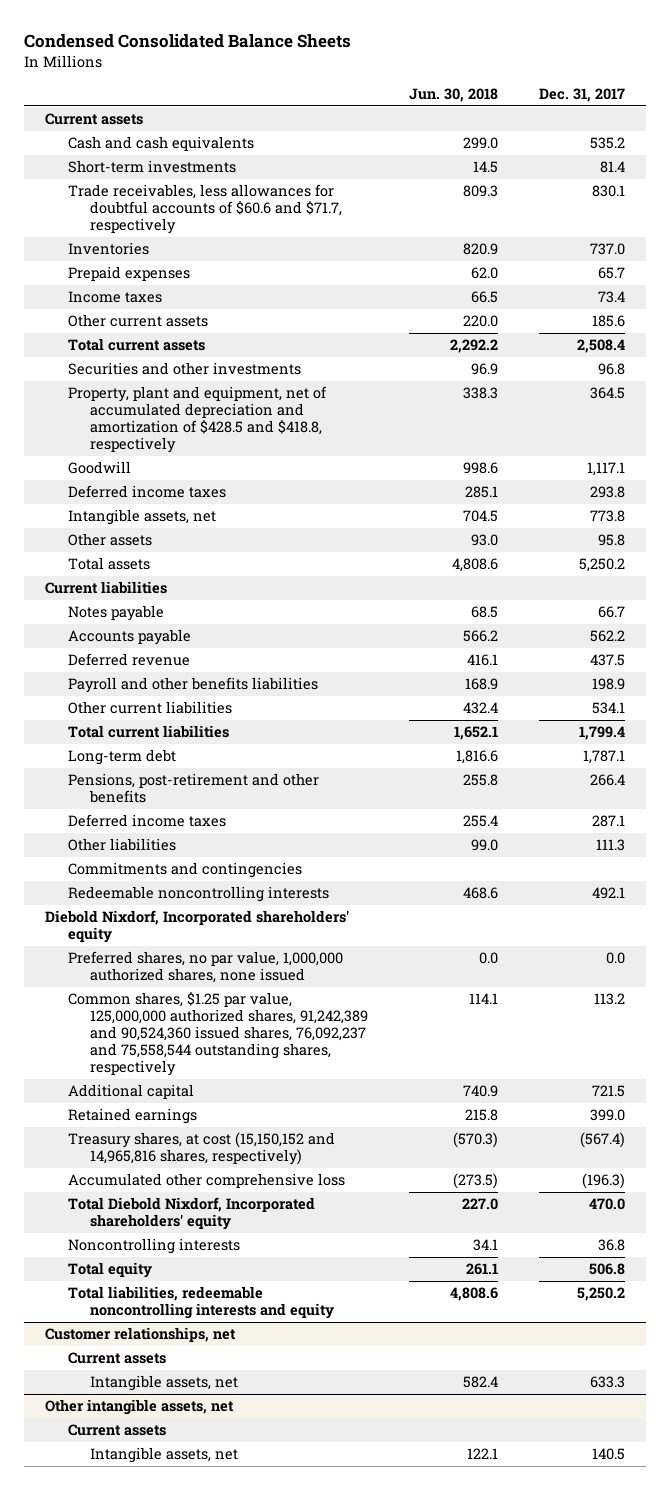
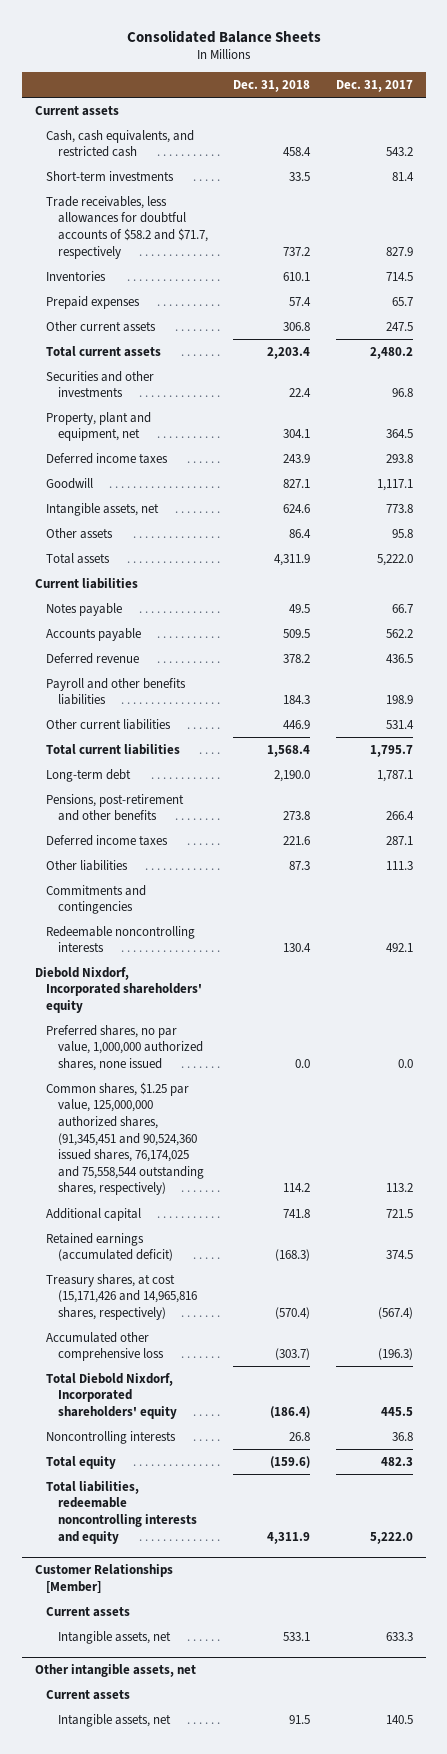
[24,34,352,49] Condensed Consolidated Balance Sheets -> [126,30,321,44] Consolidated Balance Sheets
[409,88,499,103] Jun. 30, 2018 -> none
none -> [233,80,311,93] Dec. 31, 2018
[67,136,254,152] Cash and cash equivalents -> [46,129,195,158] Cash, cash equivalents, and restricted cash
[590,137,626,150] 535.2 -> [385,147,413,157] 543.2
[67,184,343,235] Trade receivables, less allowances for doubtful accounts of $60.6 and $71.7, respectively -> [46,195,208,259] Trade receivables, less allowances for doubtful accounts of $58.2 and $71.7, respectively
[592,185,626,198] 830.1 -> [385,246,413,256] 827.9
[590,243,626,256] 737.0 -> [385,271,413,281] 714.5
[67,291,162,304] Income taxes -> none
[592,315,626,328] 185.6 -> [385,321,413,331] 247.5
[577,339,626,354] 2,508.4 -> [369,346,413,359] 2,480.2
[67,386,327,454] Property, plant and equipment, net of accumulated depreciation and amortization of $428.5 and $418.8, respectively -> [46,411,152,442] Property, plant and equipment, net
[67,461,131,475] Goodwill -> [46,477,94,489] Goodwill
[579,558,626,573] 5,250.2 -> [376,553,413,566] 5,222.0
[590,654,626,667] 437.5 -> [385,653,413,663] 436.5
[592,702,626,715] 534.1 -> [385,719,414,729] 531.4
[579,726,626,741] 1,799.4 -> [369,744,413,757] 1,795.7
[67,992,369,1077] Common shares, $1.25 par value, 125,000,000 authorized shares, 91,242,389 and 90,524,360 issued shares, 76,092,237 and 75,558,544 outstanding shares, respectively -> [46,1081,204,1196] Common shares, $1.25 par value, 125,000,000 authorized shares, (91,345,451 and 90,524,360 issued shares, 76,174,025 and 75,558,544 outstanding shares, respectively)
[67,1108,197,1125] Retained earnings -> [46,1232,173,1262] Retained earnings (accumulated deficit)
[590,1109,626,1122] 399.0 -> [385,1250,413,1260] 374.5
[67,1132,335,1166] Treasury shares, at cost (15,150,152 and 14,965,816 shares, respectively) -> [46,1273,197,1320] Treasury shares, at cost (15,171,426 and 14,965,816 shares, respectively)
[589,1198,626,1211] 470.0 -> [380,1406,413,1416] 445.5
[589,1263,626,1276] 506.8 -> [380,1456,413,1466] 482.3
[577,1287,626,1302] 5,250.2 -> [369,1531,413,1544] 5,222.0
[44,1327,236,1343] Customer relationships, net -> [34,1563,173,1593] Customer Relationships [Member]

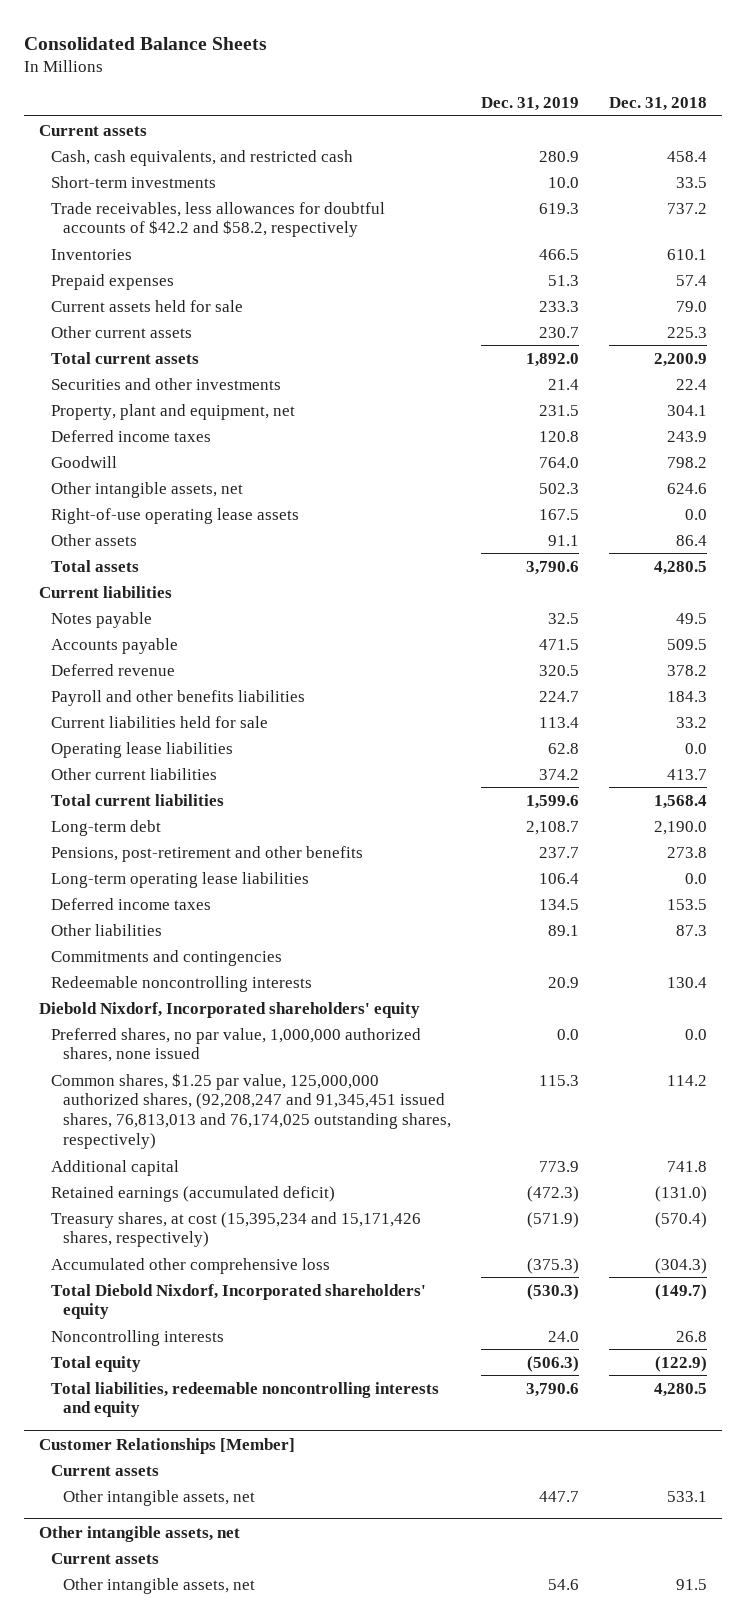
[335,80,413,93] Dec. 31, 2017 -> none
none -> [481,96,580,111] Dec. 31, 2019
[46,195,208,259] Trade receivables, less allowances for doubtful accounts of $58.2 and $71.7, respectively -> [51,201,386,238] Trade receivables, less allowances for doubtful accounts of $42.2 and $58.2, respectively
none -> [51,299,244,312] Current assets held for sale
[283,321,311,331] 306.8 -> [666,326,707,338] 225.3
[267,346,311,359] 2,203.4 -> [653,352,707,367] 2,200.9
[283,478,311,488] 827.1 -> [666,456,707,468] 798.2
[46,502,160,516] Intangible assets, net -> [51,481,244,498] Other intangible assets, net
none -> [51,507,300,524] Right-of-use operating lease assets
[274,553,311,566] 4,311.9 -> [653,560,707,575] 4,280.5
none -> [51,715,269,728] Current liabilities held for sale
none -> [51,741,234,758] Operating lease liabilities
[283,719,311,729] 446.9 -> [666,768,707,780] 413.7
none -> [51,871,310,888] Long-term operating lease liabilities
[283,835,311,845] 221.6 -> [666,898,707,910] 153.5
[46,1081,204,1196] Common shares, $1.25 par value, 125,000,000 authorized shares, (91,345,451 and 90,524,360 issued shares, 76,174,025 and 75,558,544 outstanding shares, respectively) -> [51,1072,452,1149] Common shares, $1.25 par value, 125,000,000 authorized shares, (92,208,247 and 91,345,451 issued shares, 76,813,013 and 76,174,025 outstanding shares, respectively)
[275,1249,311,1262] (168.3) -> [654,1185,707,1202] (131.0)
[46,1273,197,1320] Treasury shares, at cost (15,171,426 and 14,965,816 shares, respectively) -> [51,1211,422,1248] Treasury shares, at cost (15,395,234 and 15,171,426 shares, respectively)
[275,1348,311,1361] (303.7) -> [654,1257,707,1274] (304.3)
[270,1405,311,1418] (186.4) -> [654,1283,707,1300] (149.7)
[270,1455,311,1468] (159.6) -> [654,1355,707,1372] (122.9)
[267,1531,311,1544] 4,311.9 -> [653,1382,707,1397] 4,280.5
[57,1630,171,1644] Intangible assets, net -> [63,1489,256,1506] Other intangible assets, net
[57,1713,171,1727] Intangible assets, net -> [63,1577,256,1594] Other intangible assets, net

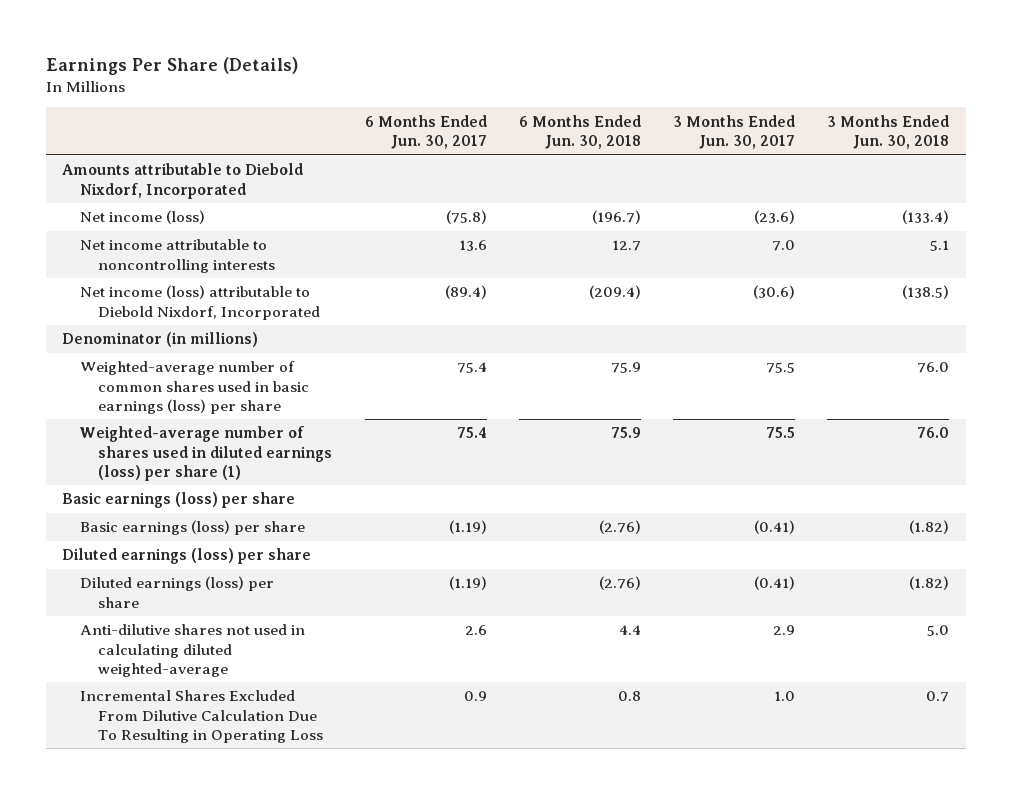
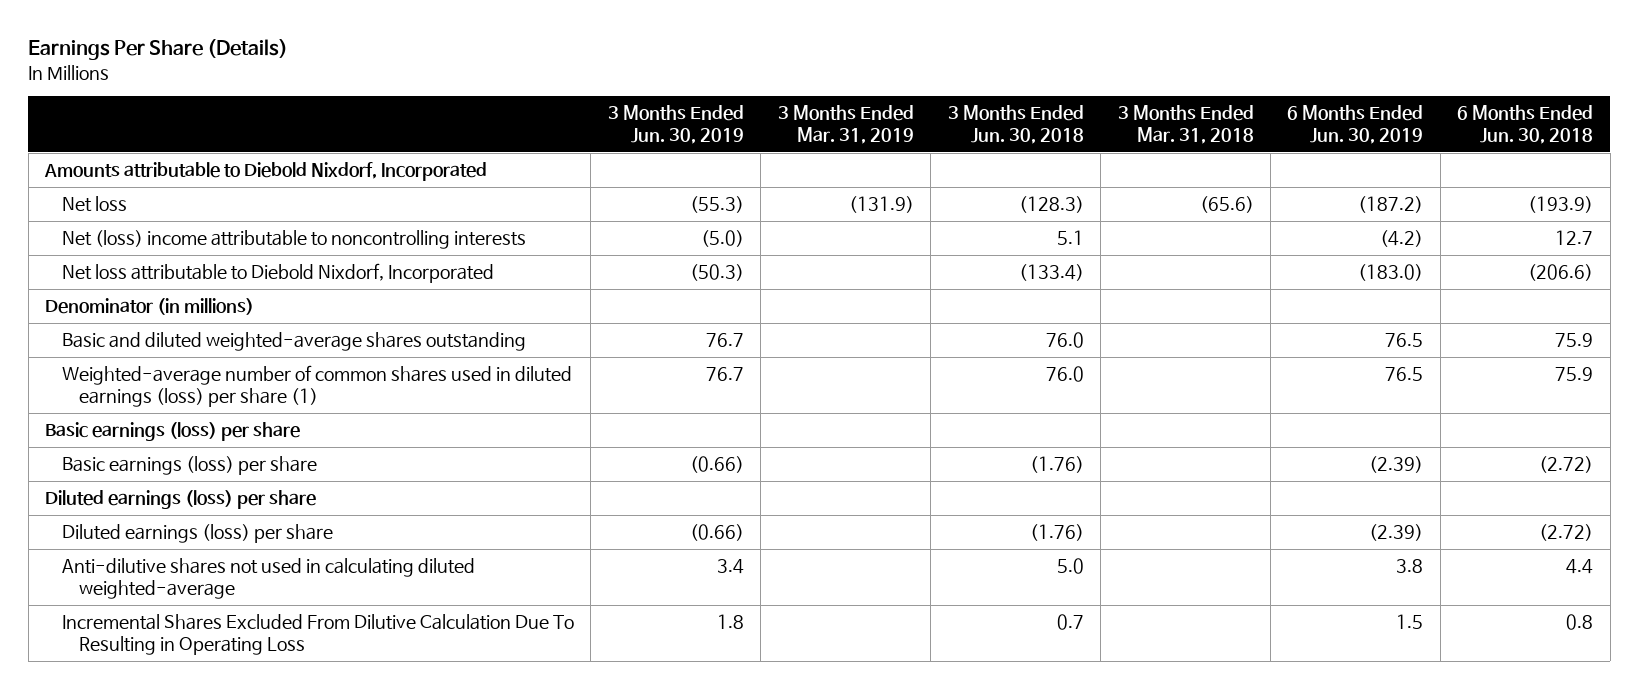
[364,114,487,150] 6 Months Ended Jun. 30, 2017 -> none
[673,114,796,150] 3 Months Ended Jun. 30, 2017 -> none
none -> [607,105,744,144] 3 Months Ended Jun. 30, 2019
none -> [777,105,914,144] 3 Months Ended Mar. 31, 2019
none -> [1117,105,1254,144] 3 Months Ended Mar. 31, 2018
none -> [1287,105,1424,144] 6 Months Ended Jun. 30, 2019
[80,210,206,225] Net income (loss) -> [62,196,128,213] Net loss
[591,210,641,225] (196.7) -> [1528,196,1594,214] (193.9)
[902,210,950,225] (133.4) -> [1018,196,1084,214] (128.3)
[80,239,276,273] Net income attributable to noncontrolling interests -> [62,230,527,250] Net (loss) income attributable to noncontrolling interests
[80,285,321,320] Net income (loss) attributable to Diebold Nixdorf, Incorporated -> [62,263,495,284] Net loss attributable to Diebold Nixdorf, Incorporated
[588,285,641,300] (209.4) -> [1528,264,1594,282] (206.6)
[902,285,950,300] (138.5) -> [1018,264,1084,282] (133.4)
[80,361,310,414] Weighted-average number of common shares used in basic earnings (loss) per share -> [62,332,527,352] Basic and diluted weighted-average shares outstanding
[80,426,333,481] Weighted-average number of shares used in diluted earnings (loss) per share (1) -> [62,365,573,407] Weighted-average number of common shares used in diluted earnings (loss) per share (1)
[598,520,641,535] (2.76) -> [1539,456,1594,474] (2.72)
[909,520,950,535] (1.82) -> [1029,456,1084,474] (1.76)
[598,576,641,591] (2.76) -> [1539,524,1594,542] (2.72)
[909,576,950,591] (1.82) -> [1029,524,1084,542] (1.76)

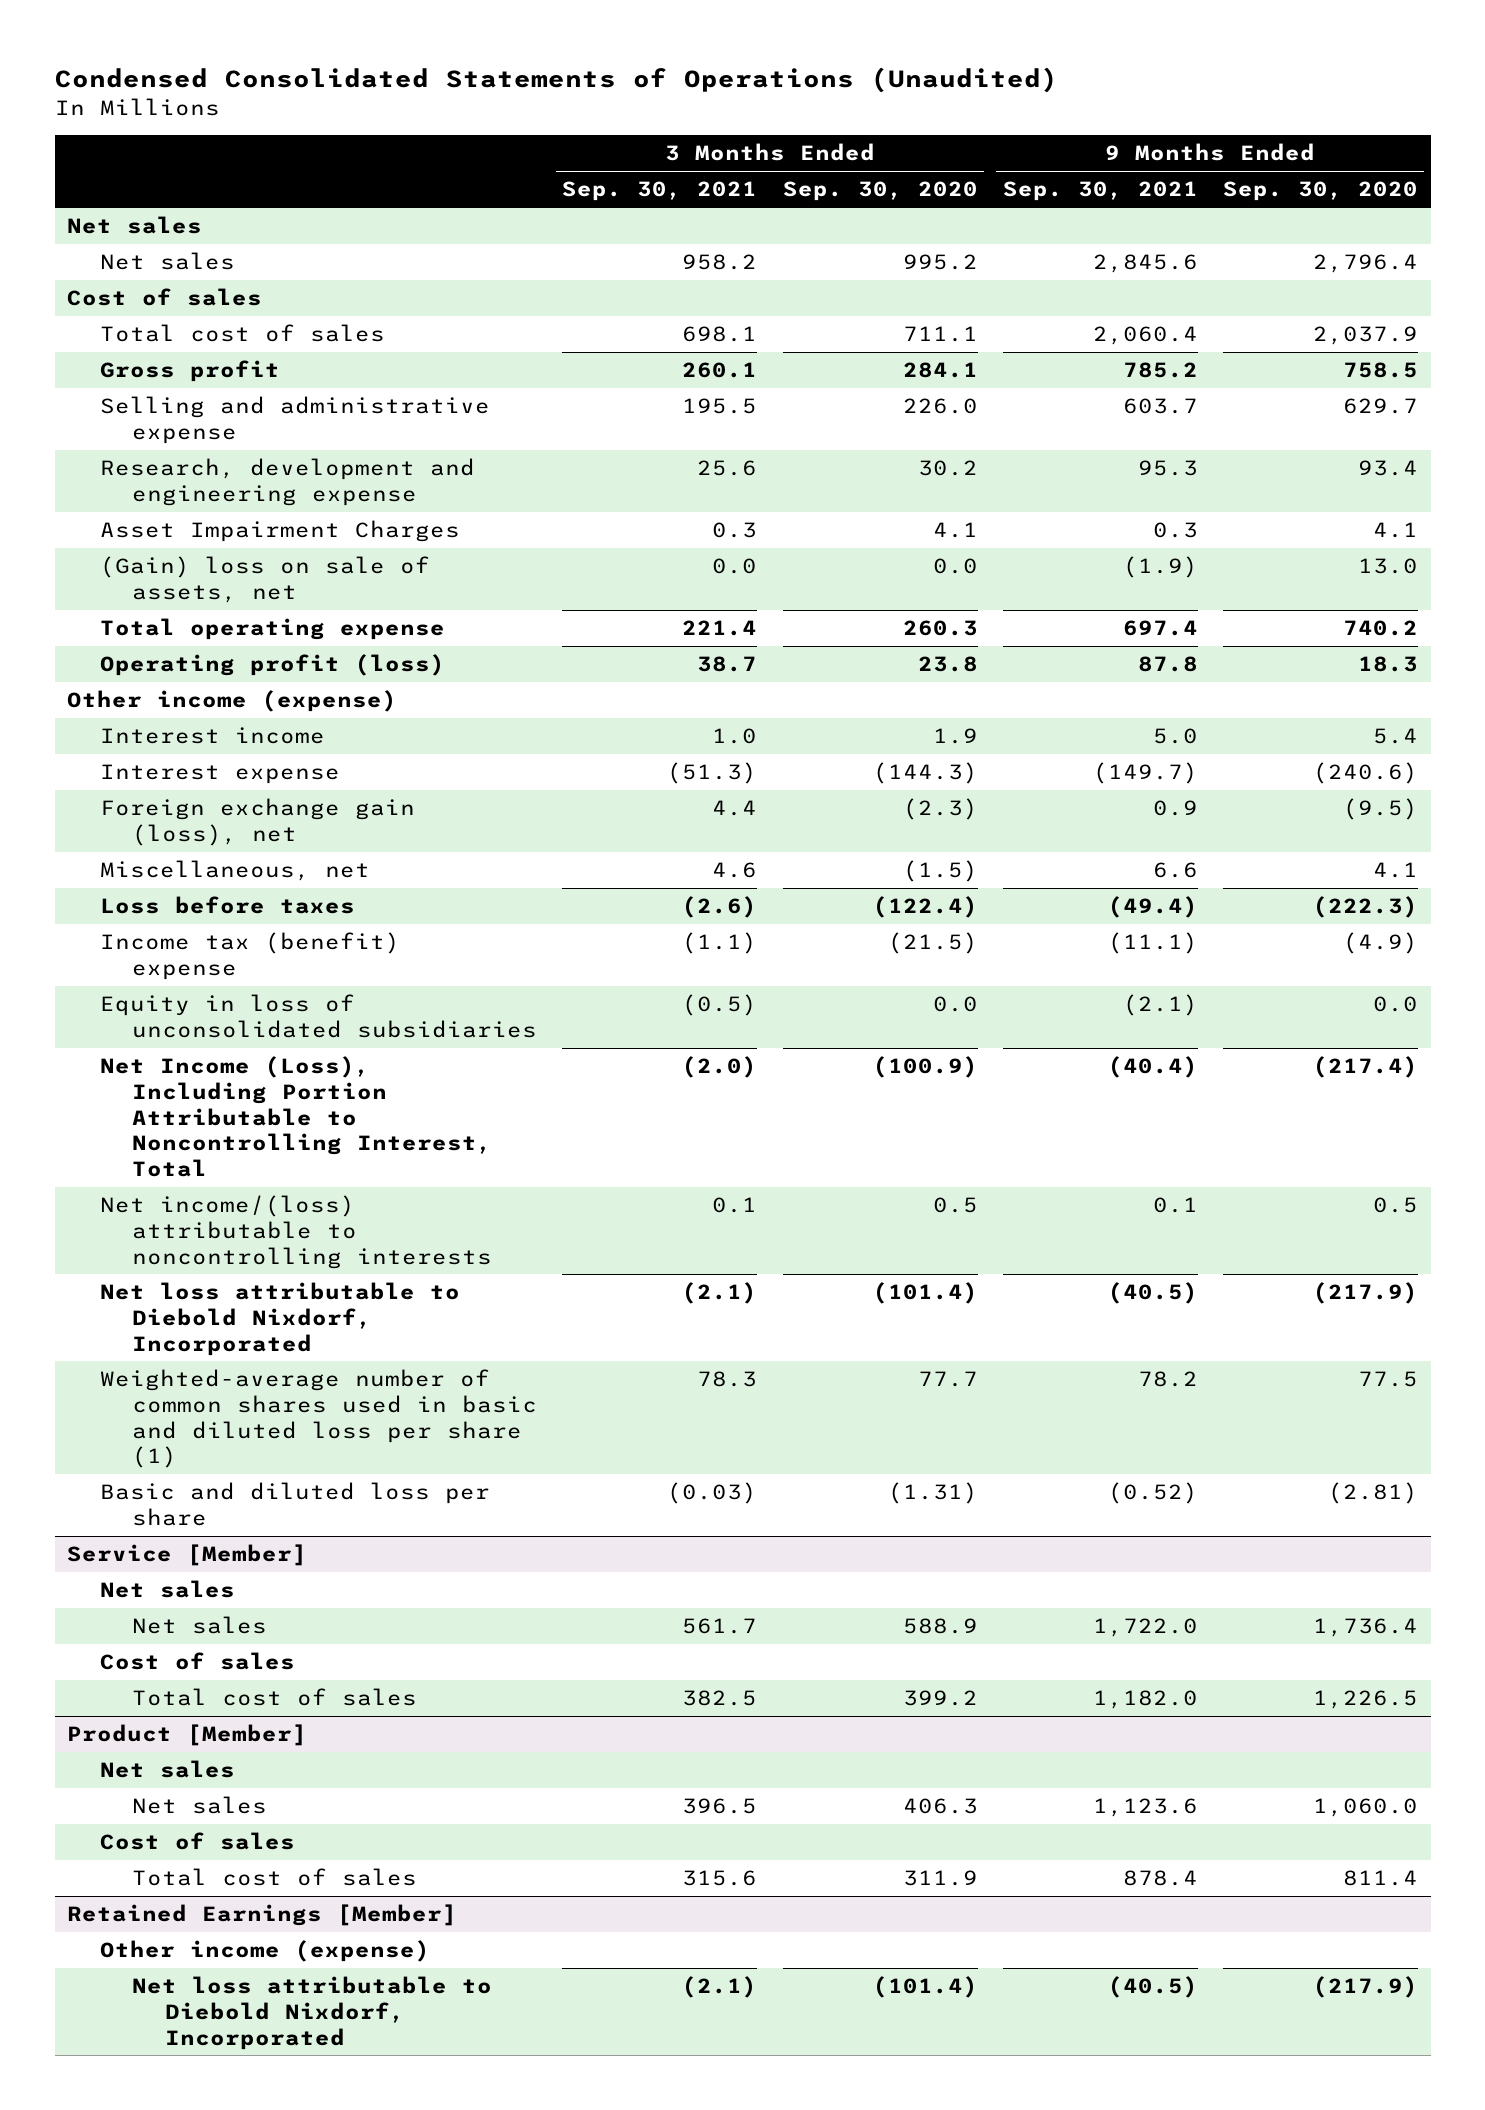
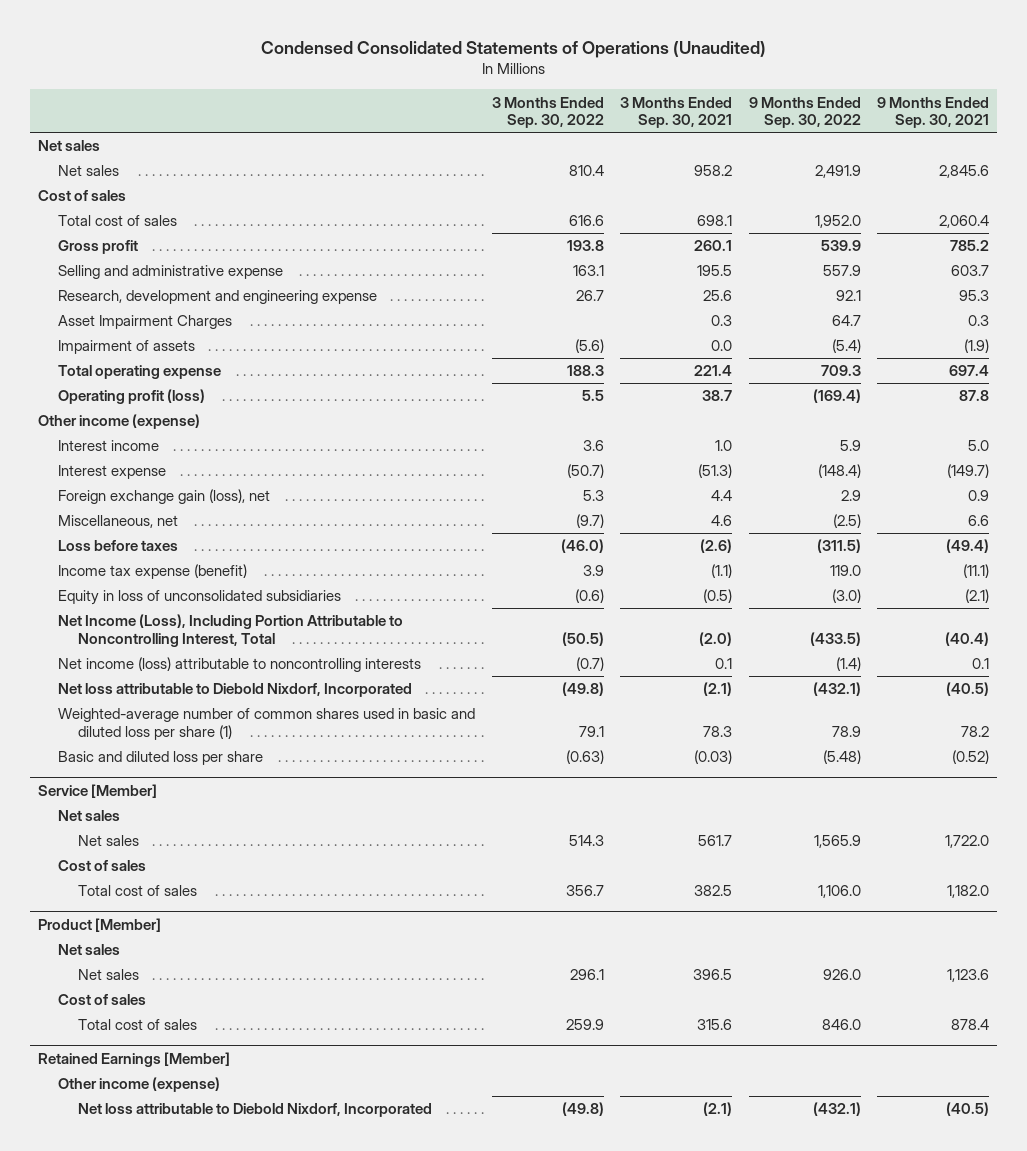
[782,181,978,202] Sep. 30, 2020 -> none
[1222,181,1418,202] Sep. 30, 2020 -> none
none -> [491,96,604,129] 3 Months Ended Sep. 30, 2022
none -> [748,96,861,129] 9 Months Ended Sep. 30, 2022
[99,556,430,603] (Gain) loss on sale of assets, net -> [58,340,196,355] Impairment of assets
[99,932,400,980] Income tax (benefit) expense -> [58,564,248,580] Income tax expense (benefit)
[99,1195,493,1269] Net income/(loss) attributable to noncontrolling interests -> [58,657,422,673] Net income (loss) attributable to noncontrolling interests

